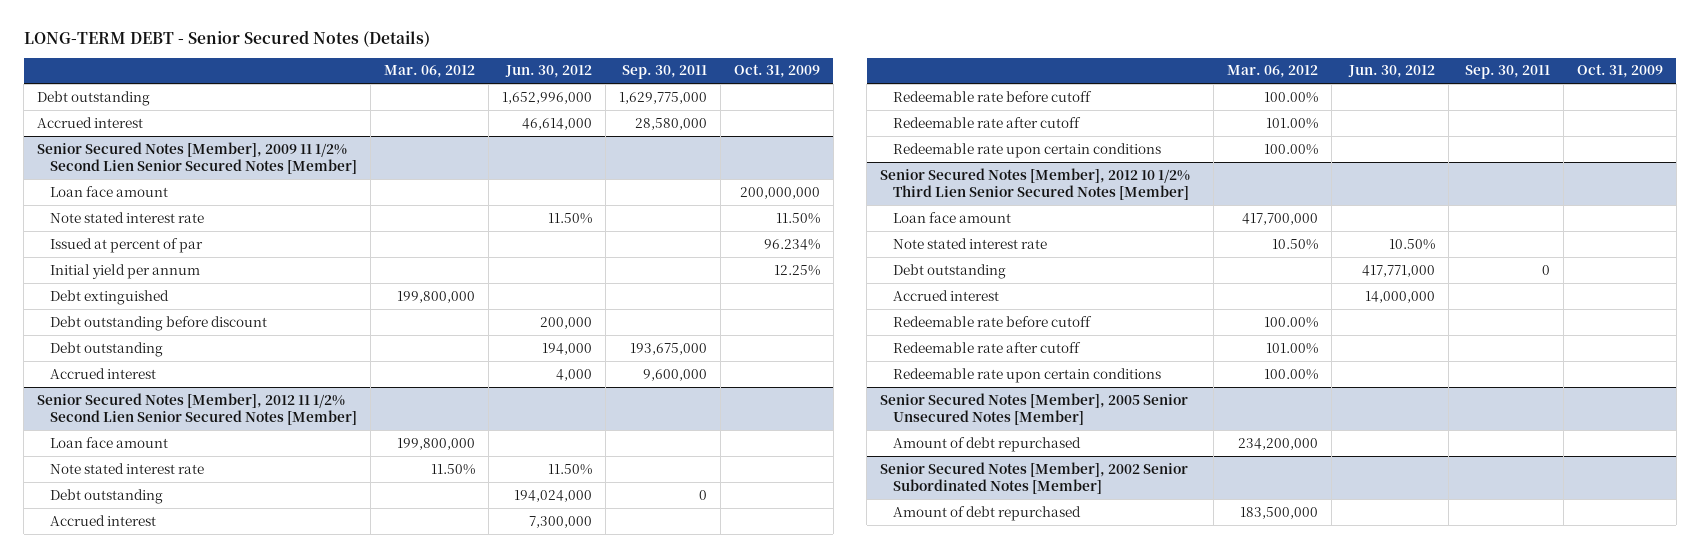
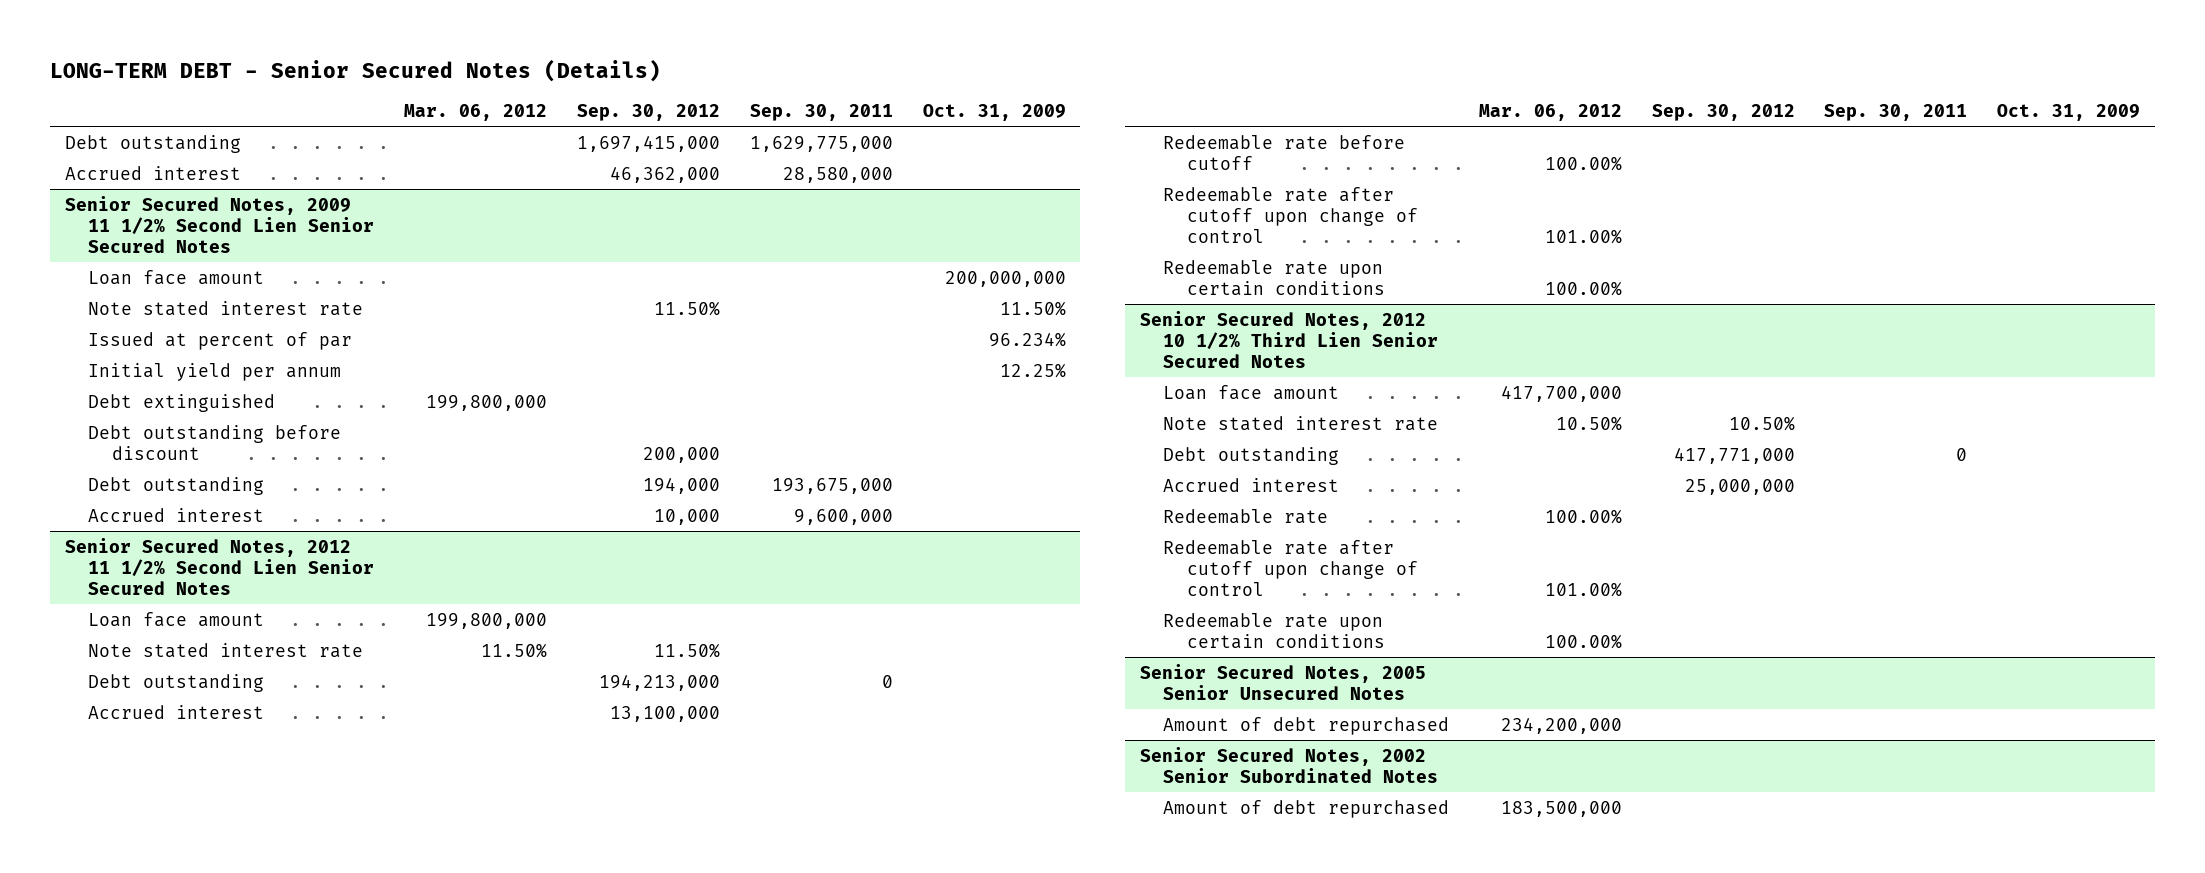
[504,65,592,79] Jun. 30, 2012 -> none
none -> [576,103,720,121] Sep. 30, 2012
[37,141,357,174] Senior Secured Notes [Member], 2009 11 1/2% Second Lien Senior Secured Notes [Member] -> [64,195,375,254] Senior Secured Notes, 2009 11 1/2% Second Lien Senior Secured Notes
[37,392,357,425] Senior Secured Notes [Member], 2012 11 1/2% Second Lien Senior Secured Notes [Member] -> [64,537,375,596] Senior Secured Notes, 2012 11 1/2% Second Lien Senior Secured Notes
[893,116,1082,128] Redeemable rate after cutoff -> [1163,186,1418,244] Redeemable rate after cutoff upon change of control
[880,167,1191,200] Senior Secured Notes [Member], 2012 10 1/2% Third Lien Senior Secured Notes [Member] -> [1139,310,1439,369] Senior Secured Notes, 2012 10 1/2% Third Lien Senior Secured Notes
[893,315,1093,327] Redeemable rate before cutoff -> [1163,508,1329,524] Redeemable rate
[893,341,1082,353] Redeemable rate after cutoff -> [1163,539,1418,597] Redeemable rate after cutoff upon change of control
[880,392,1189,425] Senior Secured Notes [Member], 2005 Senior Unsecured Notes [Member] -> [1139,663,1426,700] Senior Secured Notes, 2005 Senior Unsecured Notes
[880,461,1189,494] Senior Secured Notes [Member], 2002 Senior Subordinated Notes [Member] -> [1139,746,1439,783] Senior Secured Notes, 2002 Senior Subordinated Notes

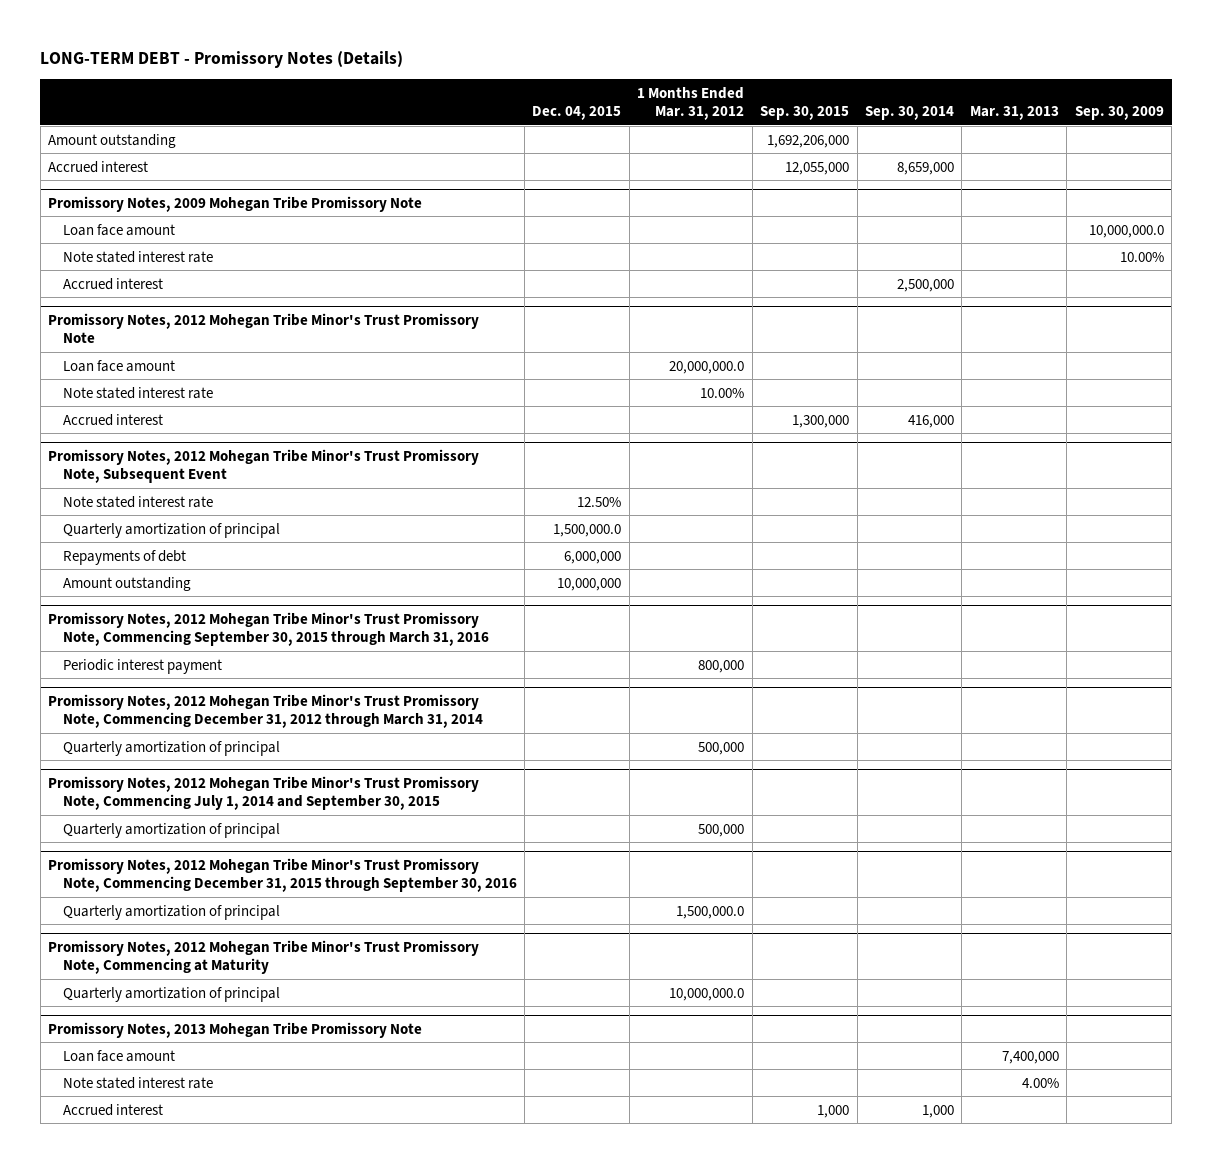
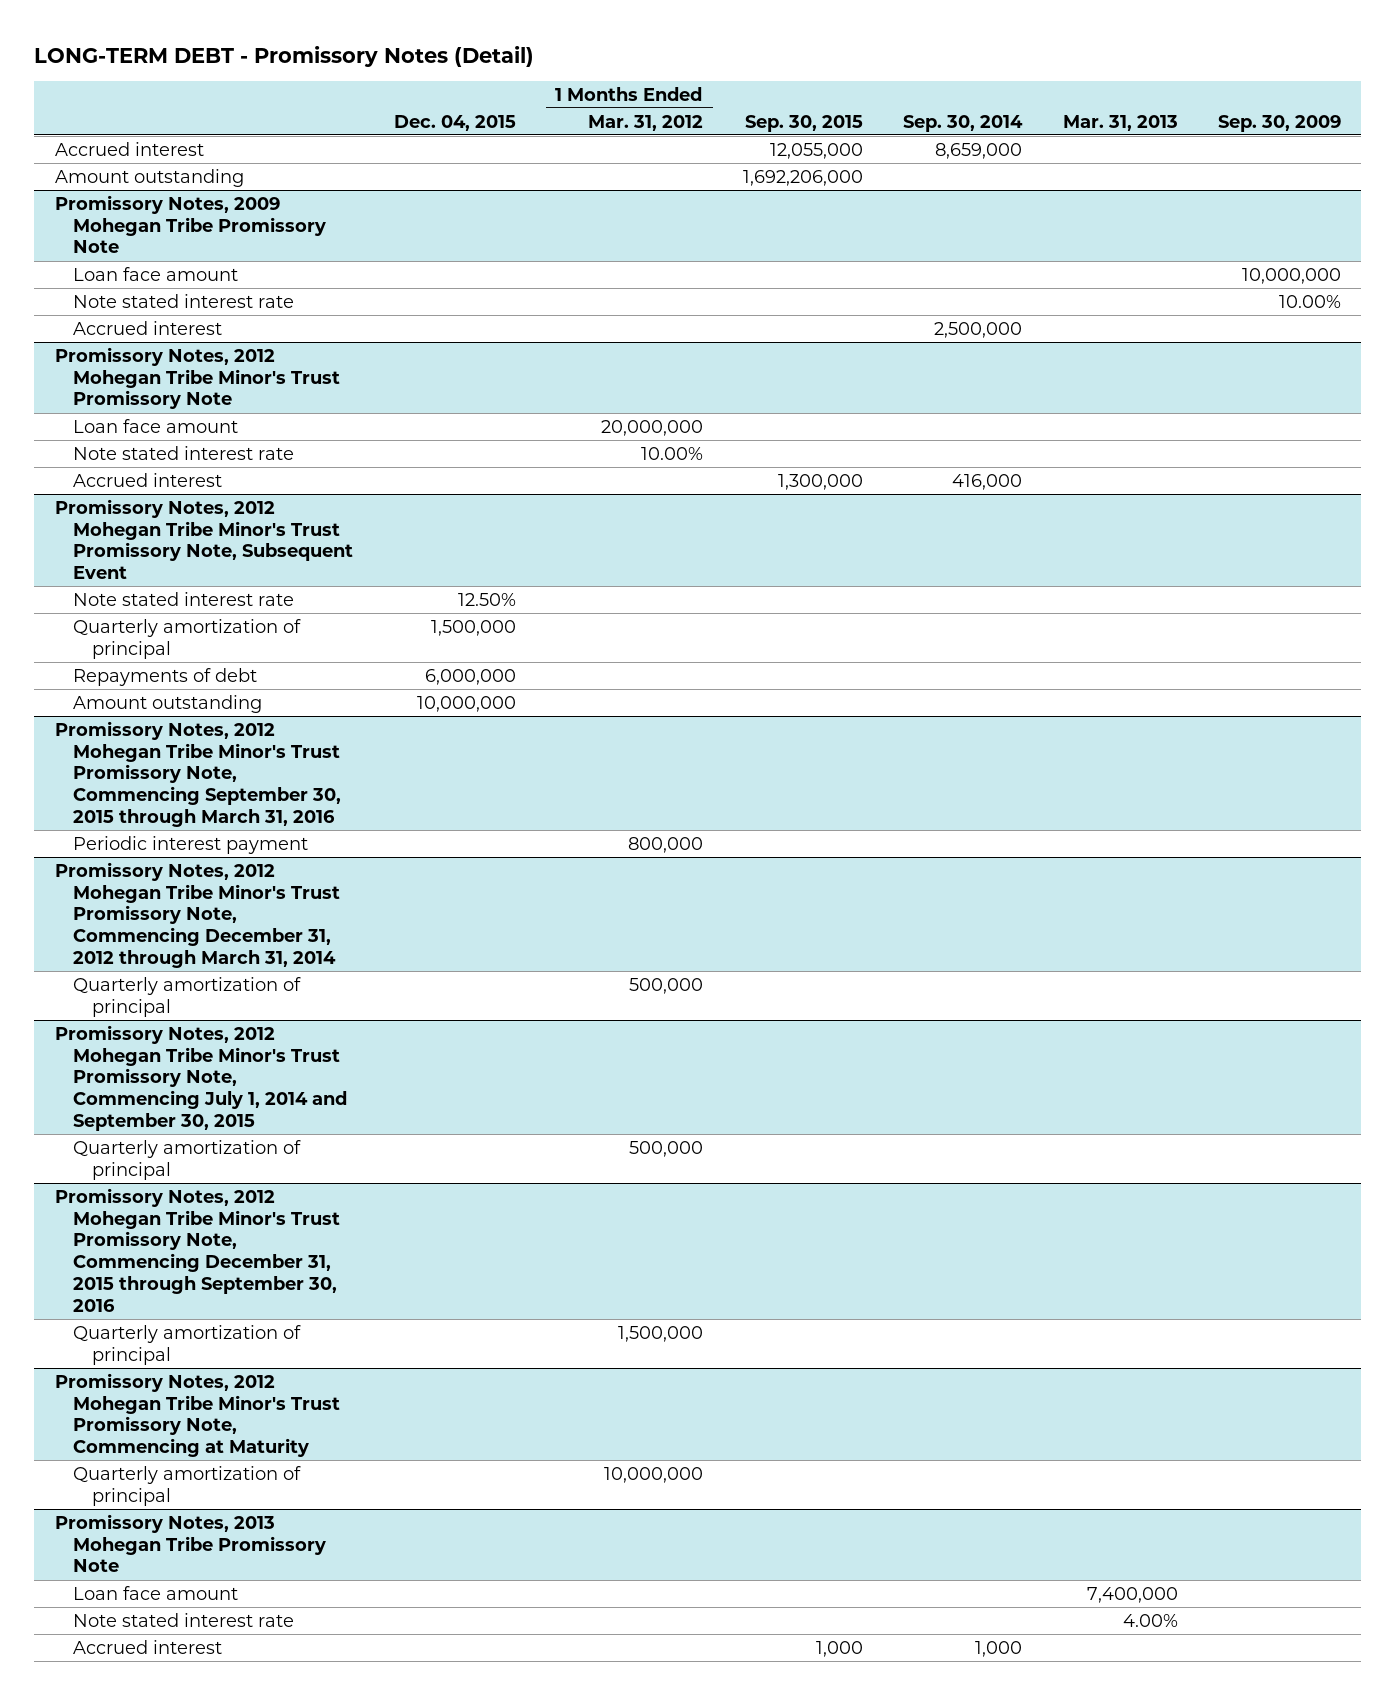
[40,51,404,69] LONG-TERM DEBT - Promissory Notes (Details) -> [34,45,535,67] LONG-TERM DEBT - Promissory Notes (Detail)
[48,133,177,148] Amount outstanding -> [54,168,244,187] Amount outstanding
[1088,224,1164,238] 10,000,000.0 -> [1241,267,1341,284] 10,000,000
[669,360,745,374] 20,000,000.0 -> [600,419,703,436] 20,000,000
[553,523,622,537] 1,500,000.0 -> [430,619,516,636] 1,500,000
[676,905,745,919] 1,500,000.0 -> [617,1325,703,1342] 1,500,000
[669,987,745,1001] 10,000,000.0 -> [603,1466,703,1483] 10,000,000

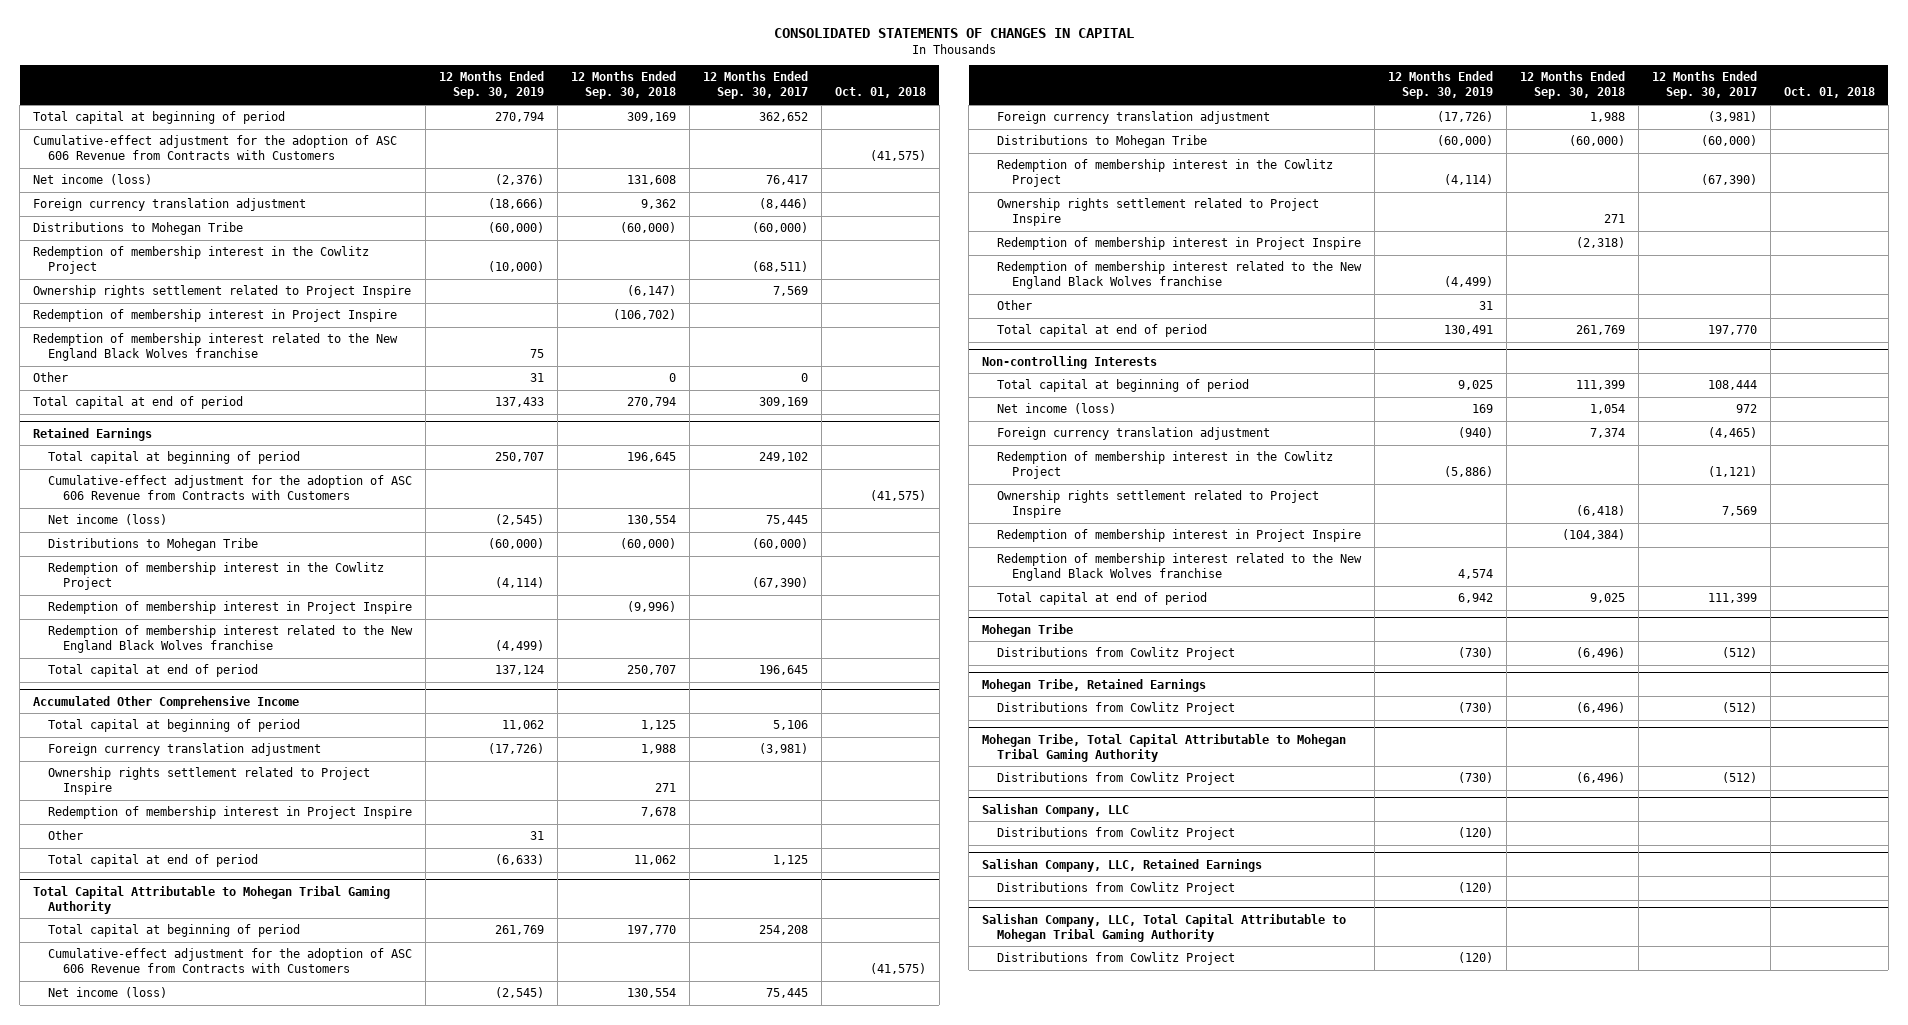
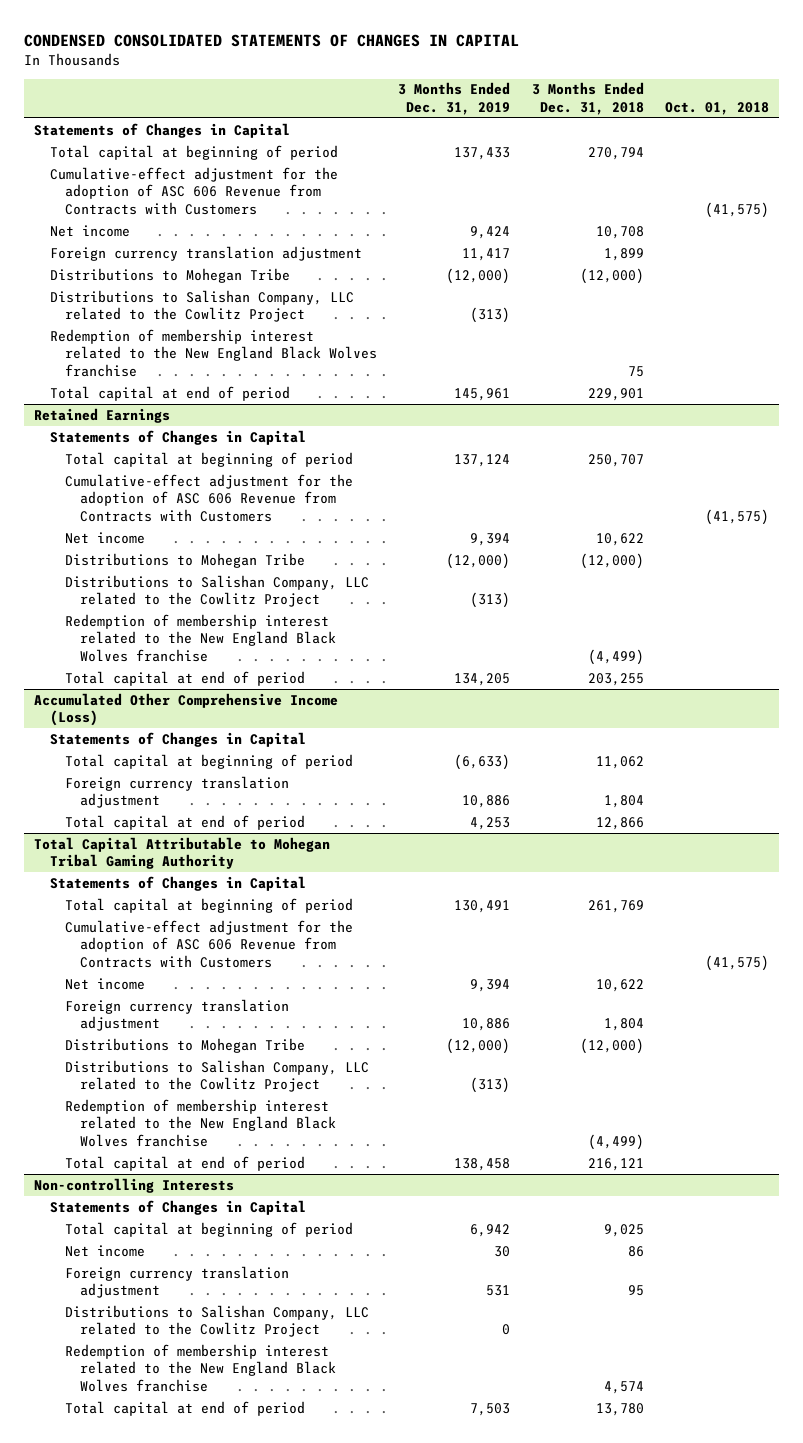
[773,27,1134,38] CONSOLIDATED STATEMENTS OF CHANGES IN CAPITAL -> [23,33,519,47] CONDENSED CONSOLIDATED STATEMENTS OF CHANGES IN CAPITAL
[439,71,545,100] 12 Months Ended Sep. 30, 2019 -> none
[570,71,676,100] 12 Months Ended Sep. 30, 2018 -> none
[702,71,808,100] 12 Months Ended Sep. 30, 2017 -> none
none -> [398,82,511,115] 3 Months Ended Dec. 31, 2019
none -> [531,82,644,115] 3 Months Ended Dec. 31, 2018
none -> [34,122,291,138] Statements of Changes in Capital
[33,174,153,186] Net income (loss) -> [49,224,130,237] Net income
[33,285,412,299] Ownership rights settlement related to Project Inspire -> none
[33,309,398,323] Redemption of membership interest in Project Inspire -> none
[33,246,370,275] Redemption of membership interest in the Cowlitz Project -> [49,289,354,323] Distributions to Salishan Company, LLC related to the Cowlitz Project
[33,372,69,383] Other -> none
none -> [49,429,306,445] Statements of Changes in Capital
[48,514,168,526] Net income (loss) -> [64,531,145,544] Net income
[48,601,413,615] Redemption of membership interest in Project Inspire -> none
[48,562,385,591] Redemption of membership interest in the Cowlitz Project -> [64,574,369,608] Distributions to Salishan Company, LLC related to the Cowlitz Project
[33,695,300,709] Accumulated Other Comprehensive Income -> [34,692,339,727] Accumulated Other Comprehensive Income (Loss)
none -> [49,731,306,747] Statements of Changes in Capital
[48,767,371,796] Ownership rights settlement related to Project Inspire -> none
[48,806,413,820] Redemption of membership interest in Project Inspire -> none
[48,830,84,841] Other -> none
none -> [49,875,306,891] Statements of Changes in Capital
[48,987,168,999] Net income (loss) -> [64,977,145,990] Net income
[996,198,1319,227] Ownership rights settlement related to Project Inspire -> none
[996,237,1361,251] Redemption of membership interest in Project Inspire -> none
[996,159,1333,188] Redemption of membership interest in the Cowlitz Project -> [64,1059,369,1093] Distributions to Salishan Company, LLC related to the Cowlitz Project
[996,300,1032,311] Other -> none
none -> [49,1199,306,1215] Statements of Changes in Capital
[996,403,1116,415] Net income (loss) -> [64,1244,145,1257] Net income
[996,490,1319,519] Ownership rights settlement related to Project Inspire -> none
[996,529,1361,543] Redemption of membership interest in Project Inspire -> none
[996,451,1333,480] Redemption of membership interest in the Cowlitz Project -> [64,1304,369,1338] Distributions to Salishan Company, LLC related to the Cowlitz Project
[982,623,1074,637] Mohegan Tribe -> none
[996,647,1235,661] Distributions from Cowlitz Project -> none
[982,678,1207,692] Mohegan Tribe, Retained Earnings -> none
[996,702,1235,716] Distributions from Cowlitz Project -> none
[982,733,1347,762] Mohegan Tribe, Total Capital Attributable to Mohegan Tribal Gaming Authority -> none
[996,772,1235,786] Distributions from Cowlitz Project -> none
[982,803,1130,817] Salishan Company, LLC -> none
[996,827,1235,841] Distributions from Cowlitz Project -> none
[982,858,1263,872] Salishan Company, LLC, Retained Earnings -> none
[996,882,1235,896] Distributions from Cowlitz Project -> none
[982,913,1347,942] Salishan Company, LLC, Total Capital Attributable to Mohegan Tribal Gaming Authority -> none
[996,952,1235,966] Distributions from Cowlitz Project -> none

